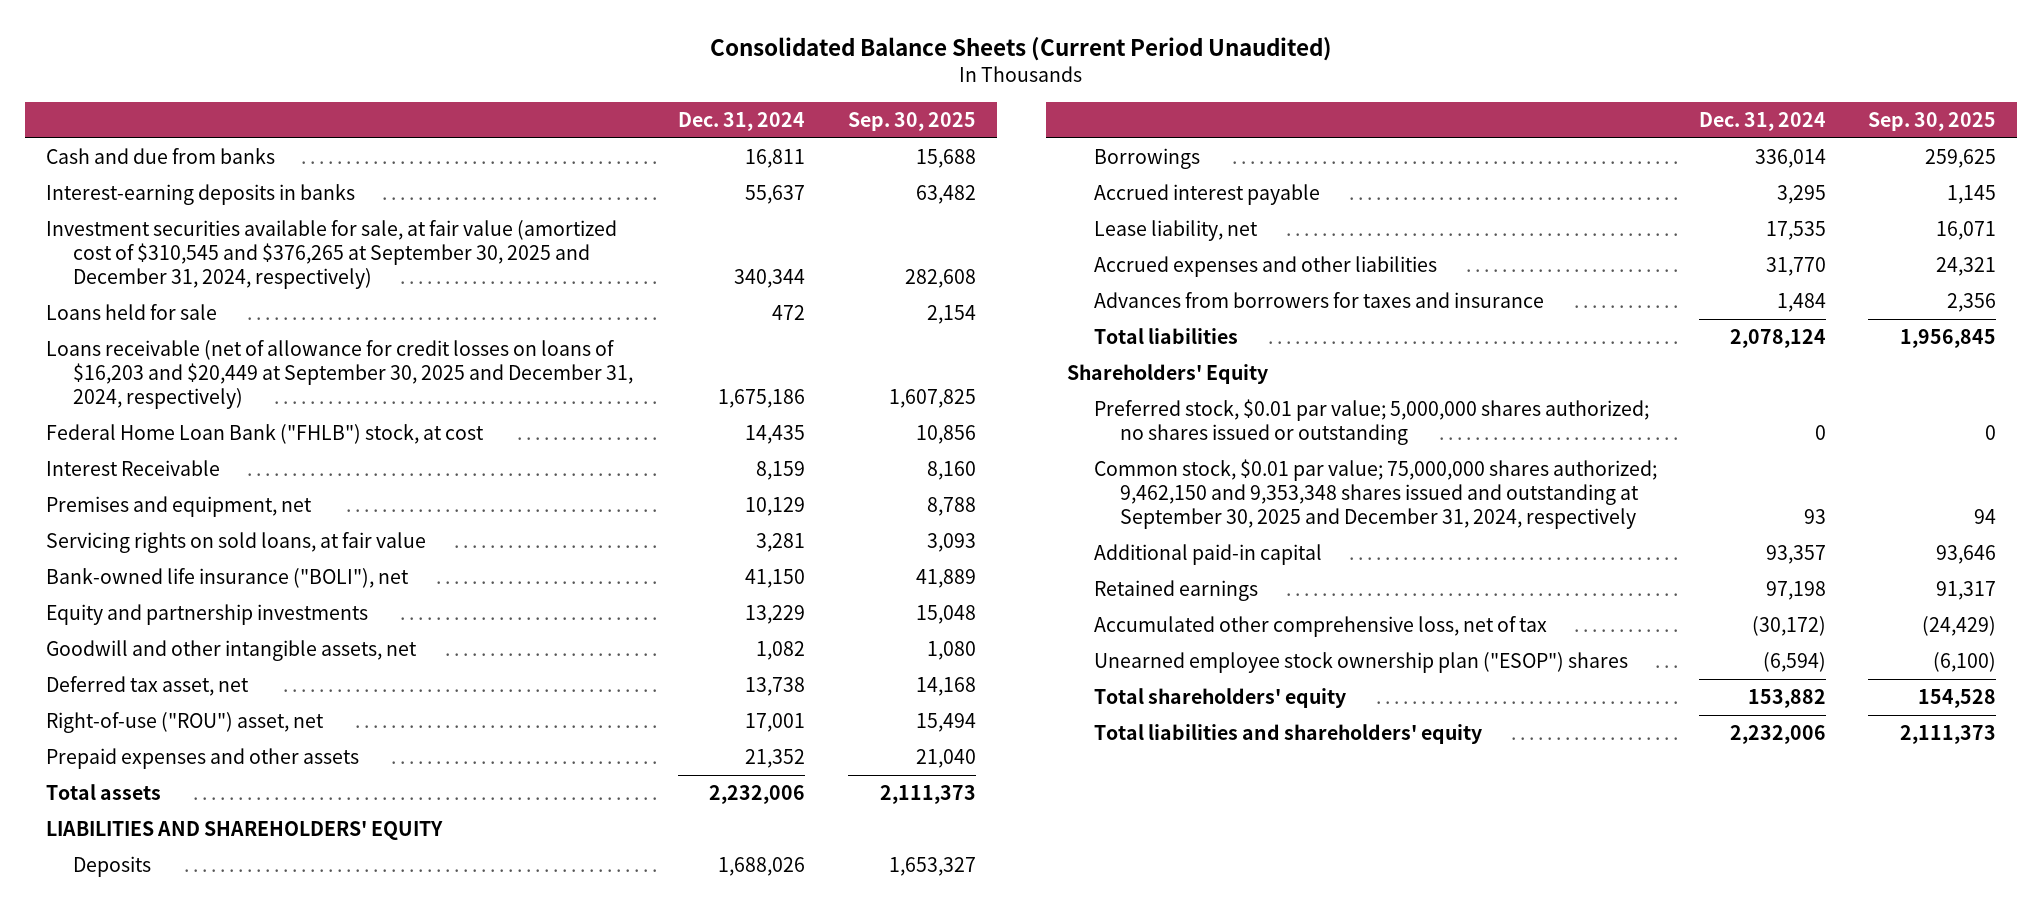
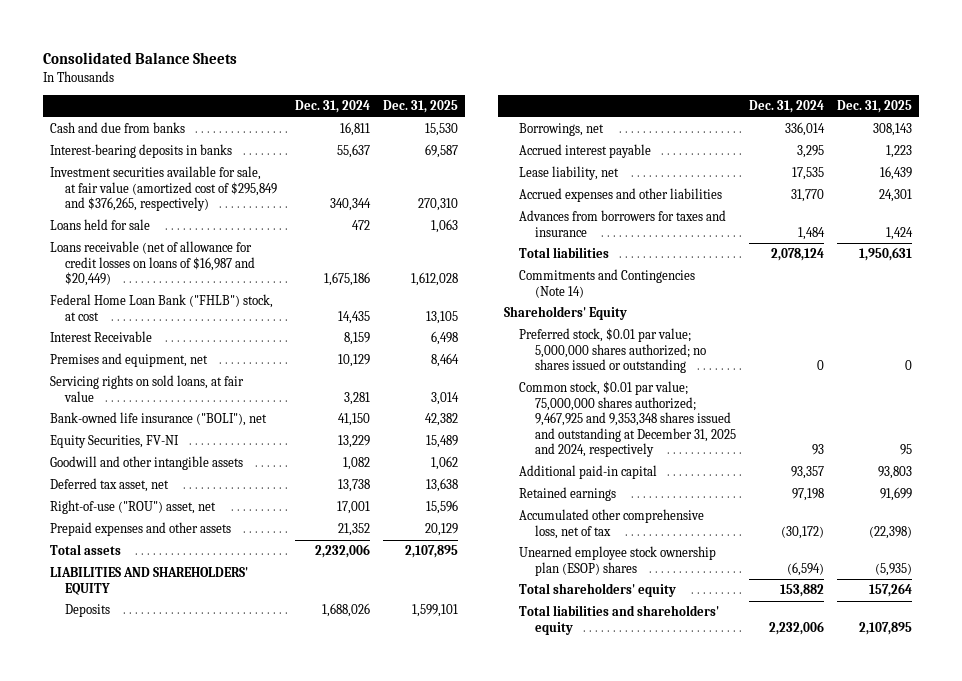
[710,36,1333,61] Consolidated Balance Sheets (Current Period Unaudited) -> [43,51,238,64] Consolidated Balance Sheets
[847,111,976,131] Sep. 30, 2025 -> none
none -> [382,100,458,114] Dec. 31, 2025
[46,184,356,206] Interest-earning deposits in banks -> [50,144,233,159] Interest-bearing deposits in banks
[46,220,618,289] Investment securities available for sale, at fair value (amortized cost of $310,545 and $376,265 at September 30, 2025 and December 31, 2024, respectively) -> [50,166,278,212] Investment securities available for sale, at fair value (amortized cost of $295,849 and $376,265, respectively)
[46,340,633,409] Loans receivable (net of allowance for credit losses on loans of $16,203 and $20,449 at September 30, 2025 and December 31, 2024, respectively) -> [50,241,256,287] Loans receivable (net of allowance for credit losses on loans of $16,987 and $20,449)
[46,604,369,626] Equity and partnership investments -> [50,435,180,449] Equity Securities, FV-NI
[46,640,418,662] Goodwill and other intangible assets, net -> [50,456,244,471] Goodwill and other intangible assets
[1093,148,1200,170] Borrowings -> [519,123,605,137] Borrowings, net
none -> [519,269,696,298] Commitments and Contingencies (Note 14)
[1093,459,1657,529] Common stock, $0.01 par value; 75,000,000 shares authorized; 9,462,150 and 9,353,348 shares issued and outstanding at September 30, 2025 and December 31, 2024, respectively -> [519,381,736,458] Common stock, $0.01 par value; 75,000,000 shares authorized; 9,467,925 and 9,353,348 shares issued and outstanding at December 31, 2025 and 2024, respectively
[1093,652,1628,674] Unearned employee stock ownership plan ("ESOP") shares -> [519,546,717,576] Unearned employee stock ownership plan (ESOP) shares

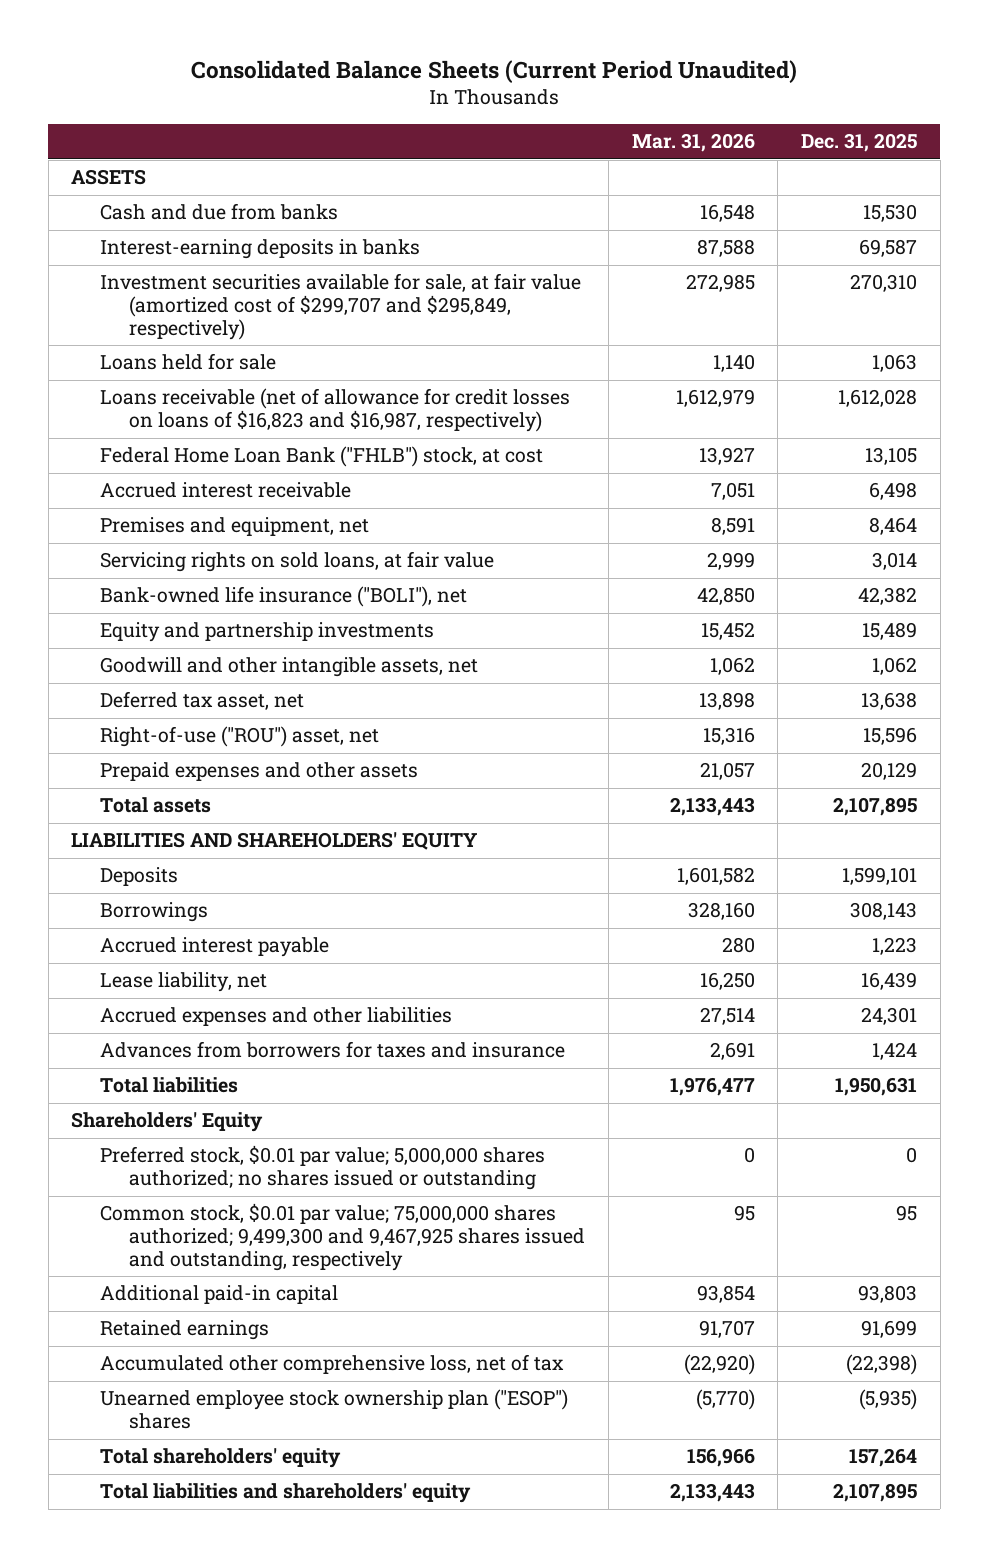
[43,51,238,64] Consolidated Balance Sheets -> [191,60,798,84] Consolidated Balance Sheets (Current Period Unaudited)
[294,100,370,114] Dec. 31, 2024 -> none
none -> [631,133,755,153] Mar. 31, 2026
none -> [71,169,147,186] ASSETS
[50,144,233,159] Interest-bearing deposits in banks -> [100,239,421,260] Interest-earning deposits in banks
[50,166,278,212] Investment securities available for sale, at fair value (amortized cost of $295,849 and $376,265, respectively) -> [100,273,582,340] Investment securities available for sale, at fair value (amortized cost of $299,707 and $295,849, respectively)
[50,241,256,287] Loans receivable (net of allowance for credit losses on loans of $16,987 and $20,449) -> [100,388,571,433] Loans receivable (net of allowance for credit losses on loans of $16,823 and $16,987, respectively)
[50,331,153,343] Interest Receivable -> [100,482,352,499] Accrued interest receivable
[50,435,180,449] Equity Securities, FV-NI -> [100,622,435,643] Equity and partnership investments
[50,456,244,471] Goodwill and other intangible assets -> [100,657,479,678] Goodwill and other intangible assets, net
[519,123,605,137] Borrowings, net -> [100,902,209,923] Borrowings
[519,269,696,298] Commitments and Contingencies (Note 14) -> none
[519,381,736,458] Common stock, $0.01 par value; 75,000,000 shares authorized; 9,467,925 and 9,353,348 shares issued and outstanding at December 31, 2025 and 2024, respectively -> [100,1203,585,1271] Common stock, $0.01 par value; 75,000,000 shares authorized; 9,499,300 and 9,467,925 shares issued and outstanding, respectively
[519,546,717,576] Unearned employee stock ownership plan (ESOP) shares -> [100,1389,569,1430] Unearned employee stock ownership plan ("ESOP") shares

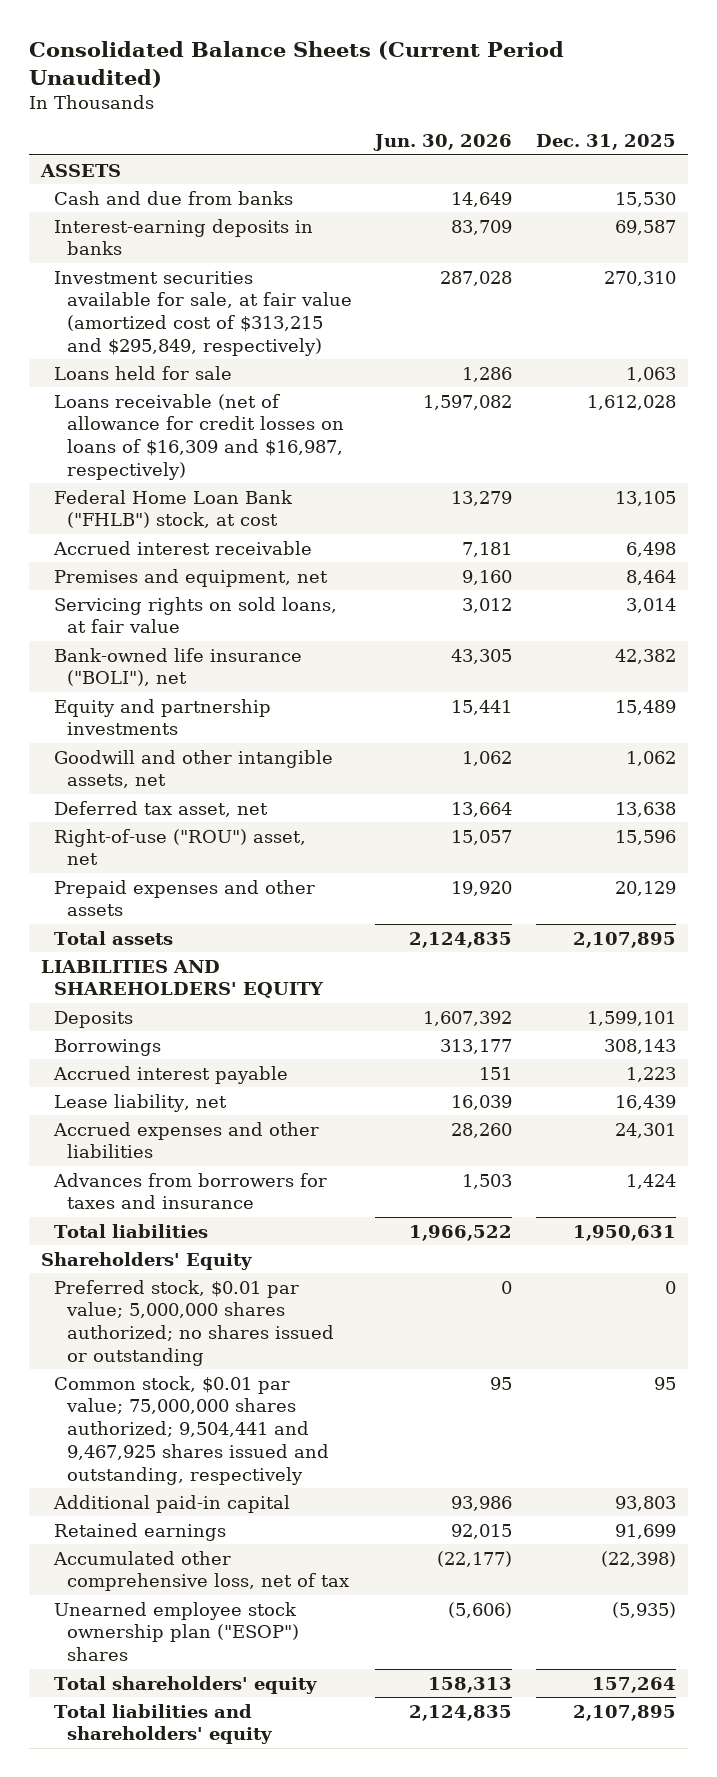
[631,133,755,153] Mar. 31, 2026 -> none
none -> [373,134,513,152] Jun. 30, 2026
[100,273,582,340] Investment securities available for sale, at fair value (amortized cost of $299,707 and $295,849, respectively) -> [53,270,352,356] Investment securities available for sale, at fair value (amortized cost of $313,215 and $295,849, respectively)
[100,388,571,433] Loans receivable (net of allowance for credit losses on loans of $16,823 and $16,987, respectively) -> [53,393,344,480] Loans receivable (net of allowance for credit losses on loans of $16,309 and $16,987, respectively)
[100,1203,585,1271] Common stock, $0.01 par value; 75,000,000 shares authorized; 9,499,300 and 9,467,925 shares issued and outstanding, respectively -> [53,1375,329,1485] Common stock, $0.01 par value; 75,000,000 shares authorized; 9,504,441 and 9,467,925 shares issued and outstanding, respectively

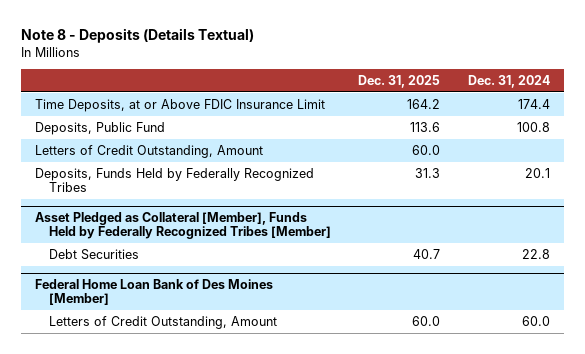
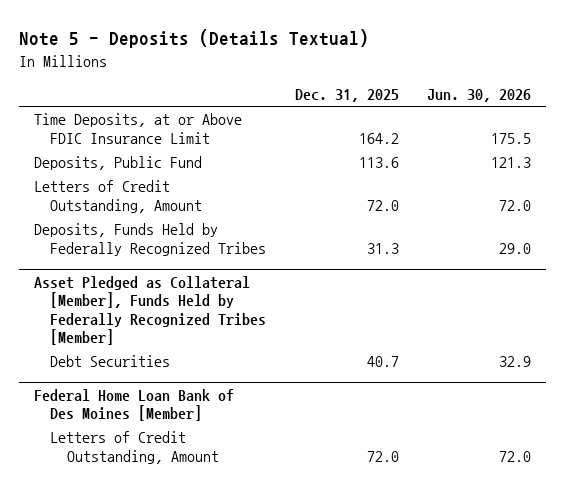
[20,27,254,43] Note 8 - Deposits (Details Textual) -> [19,29,370,49] Note 5 - Deposits (Details Textual)
[468,74,551,88] Dec. 31, 2024 -> none
none -> [427,89,532,103] Jun. 30, 2026
[412,144,441,155] 60.0 -> [366,199,399,211] 72.0
[412,315,441,326] 60.0 -> [366,450,399,462] 72.0

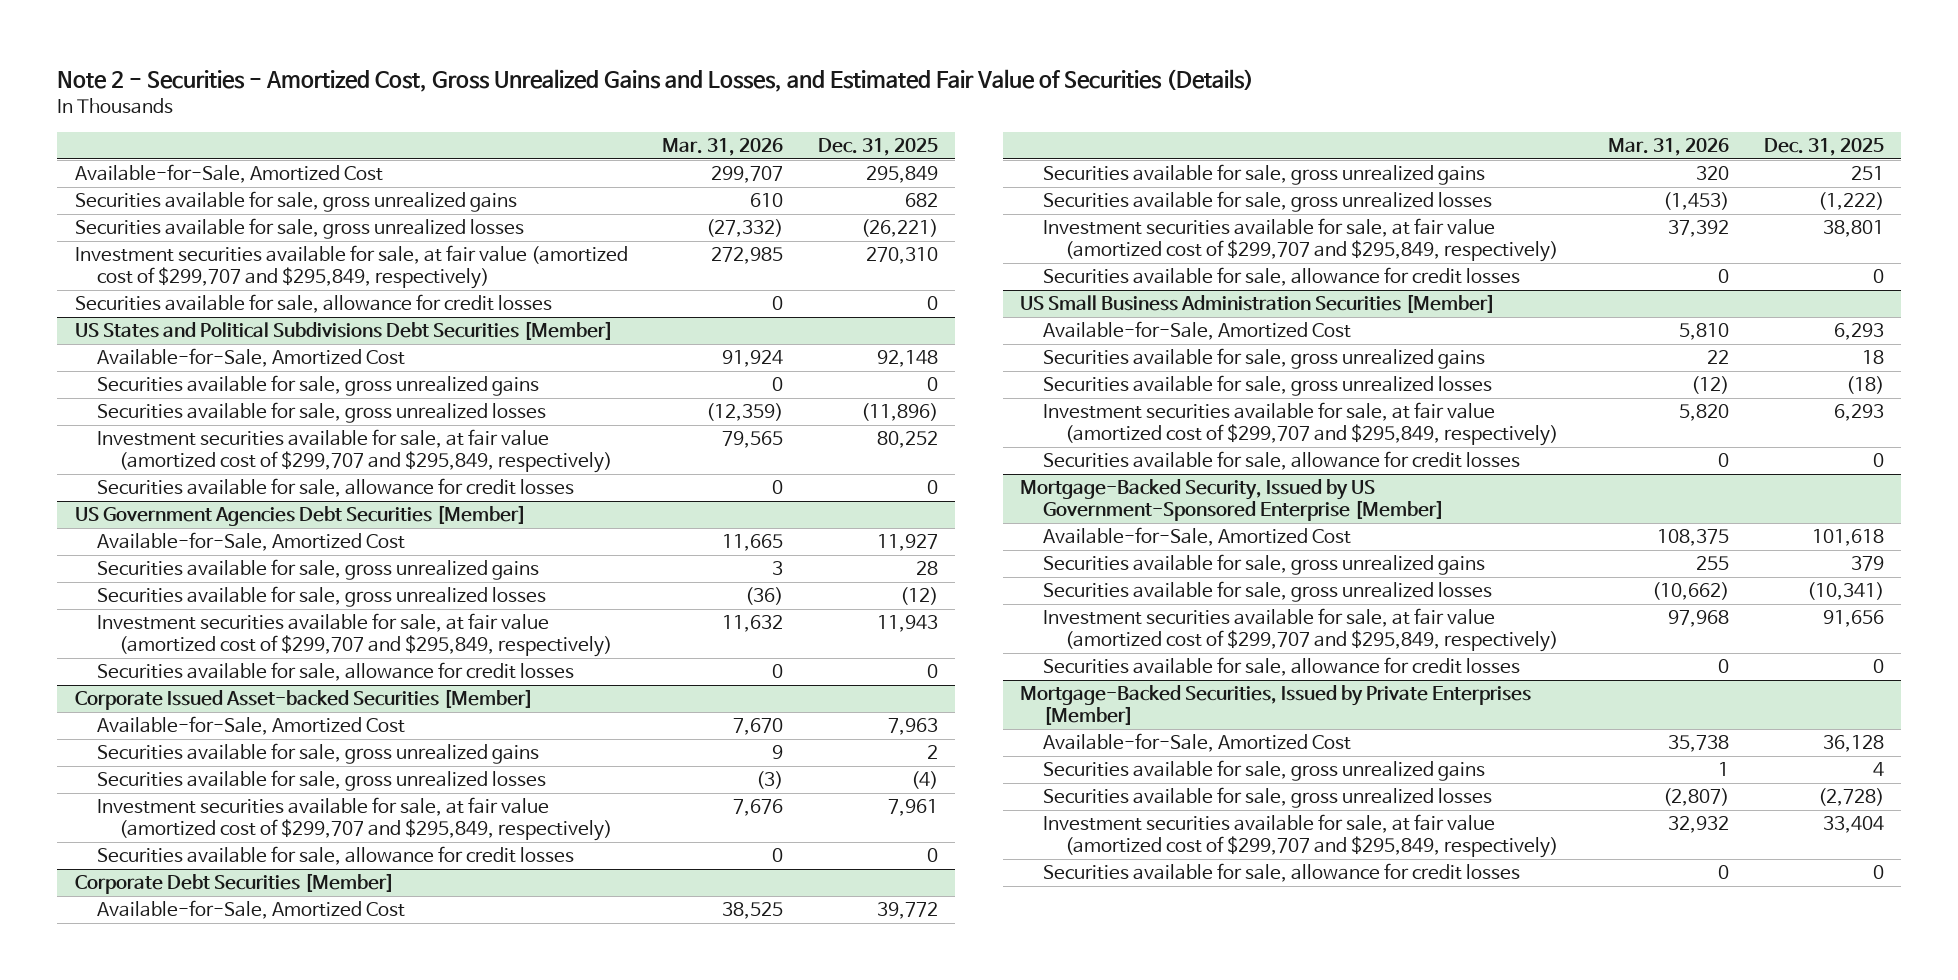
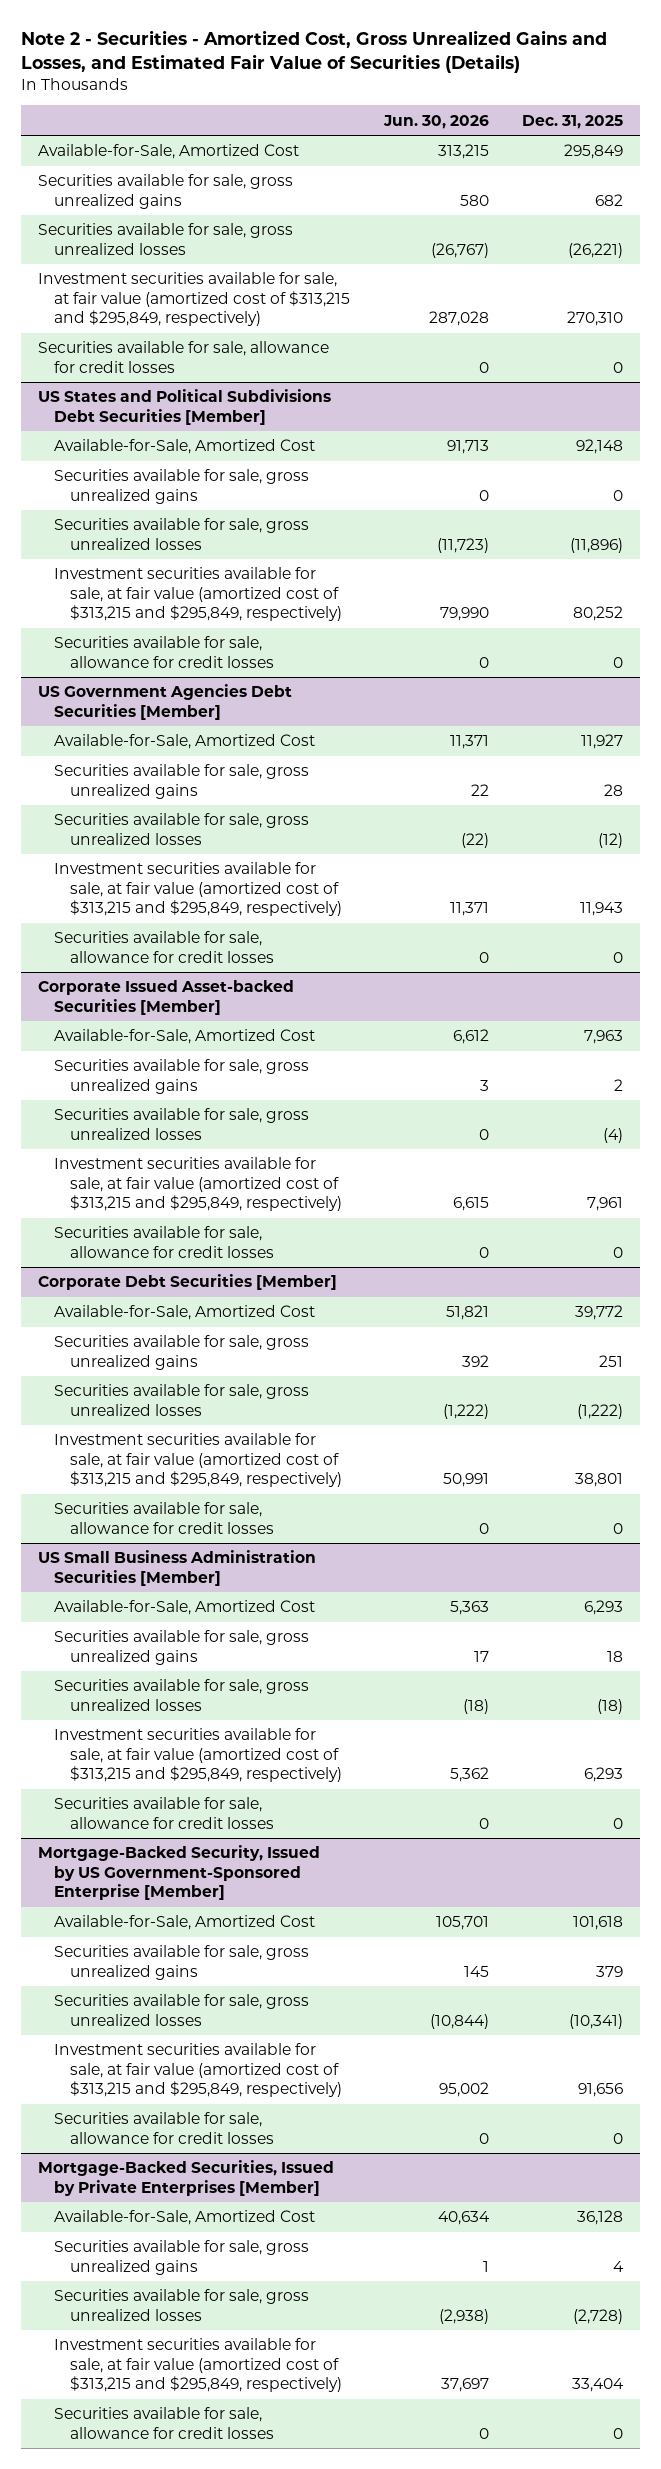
[662,137,784,156] Mar. 31, 2026 -> none
none -> [382,114,489,129] Jun. 30, 2026
[74,245,628,290] Investment securities available for sale, at fair value (amortized cost of $299,707 and $295,849, respectively) -> [38,272,351,327] Investment securities available for sale, at fair value (amortized cost of $313,215 and $295,849, respectively)
[96,429,613,474] Investment securities available for sale, at fair value (amortized cost of $299,707 and $295,849, respectively) -> [54,567,343,622] Investment securities available for sale, at fair value (amortized cost of $313,215 and $295,849, respectively)
[96,613,613,658] Investment securities available for sale, at fair value (amortized cost of $299,707 and $295,849, respectively) -> [54,862,343,917] Investment securities available for sale, at fair value (amortized cost of $313,215 and $295,849, respectively)
[96,797,613,842] Investment securities available for sale, at fair value (amortized cost of $299,707 and $295,849, respectively) -> [54,1157,343,1212] Investment securities available for sale, at fair value (amortized cost of $313,215 and $295,849, respectively)
[1042,218,1559,263] Investment securities available for sale, at fair value (amortized cost of $299,707 and $295,849, respectively) -> [54,1433,343,1488] Investment securities available for sale, at fair value (amortized cost of $313,215 and $295,849, respectively)
[1042,402,1559,447] Investment securities available for sale, at fair value (amortized cost of $299,707 and $295,849, respectively) -> [54,1728,343,1783] Investment securities available for sale, at fair value (amortized cost of $313,215 and $295,849, respectively)
[1042,608,1559,653] Investment securities available for sale, at fair value (amortized cost of $299,707 and $295,849, respectively) -> [54,2043,343,2098] Investment securities available for sale, at fair value (amortized cost of $313,215 and $295,849, respectively)
[1042,814,1559,859] Investment securities available for sale, at fair value (amortized cost of $299,707 and $295,849, respectively) -> [54,2338,343,2393] Investment securities available for sale, at fair value (amortized cost of $313,215 and $295,849, respectively)

